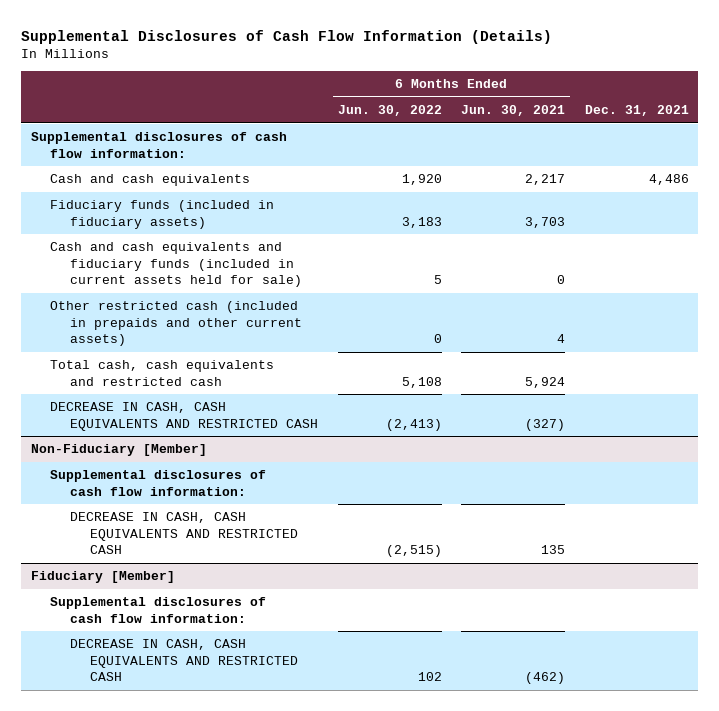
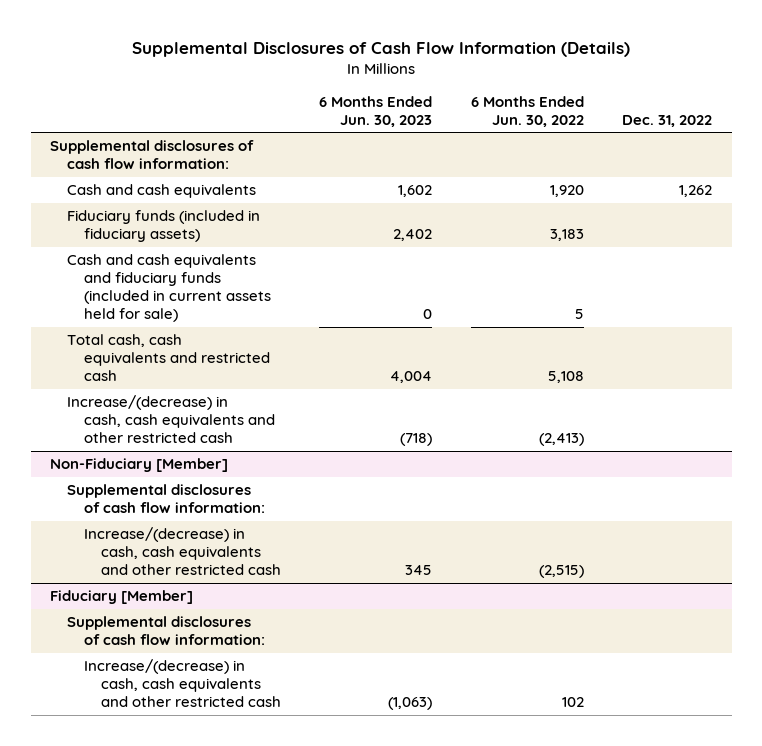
[461,104,566,116] Jun. 30, 2021 -> none
[584,104,689,116] Dec. 31, 2021 -> none
none -> [319,95,433,127] 6 Months Ended Jun. 30, 2023
none -> [622,114,713,127] Dec. 31, 2022
[50,301,303,346] Other restricted cash (included in prepaids and other current assets) -> none
[50,402,319,431] DECREASE IN CASH, CASH EQUIVALENTS AND RESTRICTED CASH -> [66,395,275,444] Increase/(decrease) in cash, cash equivalents and other restricted cash
[70,512,299,554] DECREASE IN CASH, CASH EQUIVALENTS AND RESTRICTED CASH -> [83,527,281,576] Increase/(decrease) in cash, cash equivalents and other restricted cash
[70,639,299,681] DECREASE IN CASH, CASH EQUIVALENTS AND RESTRICTED CASH -> [83,659,281,708] Increase/(decrease) in cash, cash equivalents and other restricted cash

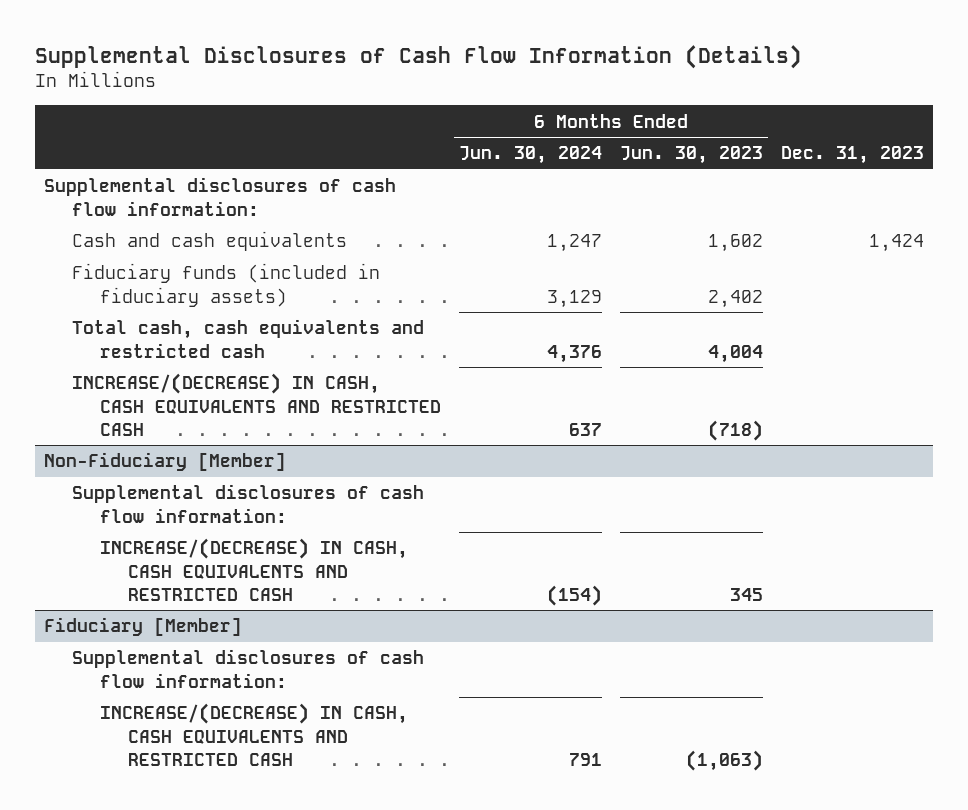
[470,95,584,127] 6 Months Ended Jun. 30, 2022 -> none
[622,114,713,127] Dec. 31, 2022 -> none
none -> [458,146,602,165] Jun. 30, 2024
none -> [781,146,925,165] Dec. 31, 2023
[66,254,271,323] Cash and cash equivalents and fiduciary funds (included in current assets held for sale) -> none
[66,395,275,444] Increase/(decrease) in cash, cash equivalents and other restricted cash -> [71,373,441,436] INCREASE/(DECREASE) IN CASH, CASH EQUIVALENTS AND RESTRICTED CASH
[83,527,281,576] Increase/(decrease) in cash, cash equivalents and other restricted cash -> [99,538,408,601] INCREASE/(DECREASE) IN CASH, CASH EQUIVALENTS AND RESTRICTED CASH
[83,659,281,708] Increase/(decrease) in cash, cash equivalents and other restricted cash -> [99,703,408,766] INCREASE/(DECREASE) IN CASH, CASH EQUIVALENTS AND RESTRICTED CASH

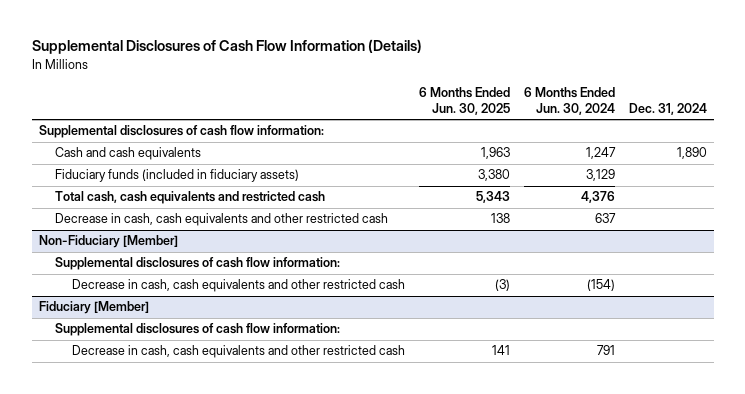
[620,146,764,165] Jun. 30, 2023 -> none
[781,146,925,165] Dec. 31, 2023 -> none
none -> [418,86,510,115] 6 Months Ended Jun. 30, 2025
none -> [628,102,707,115] Dec. 31, 2024
[71,373,441,436] INCREASE/(DECREASE) IN CASH, CASH EQUIVALENTS AND RESTRICTED CASH -> [55,213,389,227] Decrease in cash, cash equivalents and other restricted cash
[99,538,408,601] INCREASE/(DECREASE) IN CASH, CASH EQUIVALENTS AND RESTRICTED CASH -> [71,279,405,293] Decrease in cash, cash equivalents and other restricted cash
[99,703,408,766] INCREASE/(DECREASE) IN CASH, CASH EQUIVALENTS AND RESTRICTED CASH -> [71,345,405,359] Decrease in cash, cash equivalents and other restricted cash

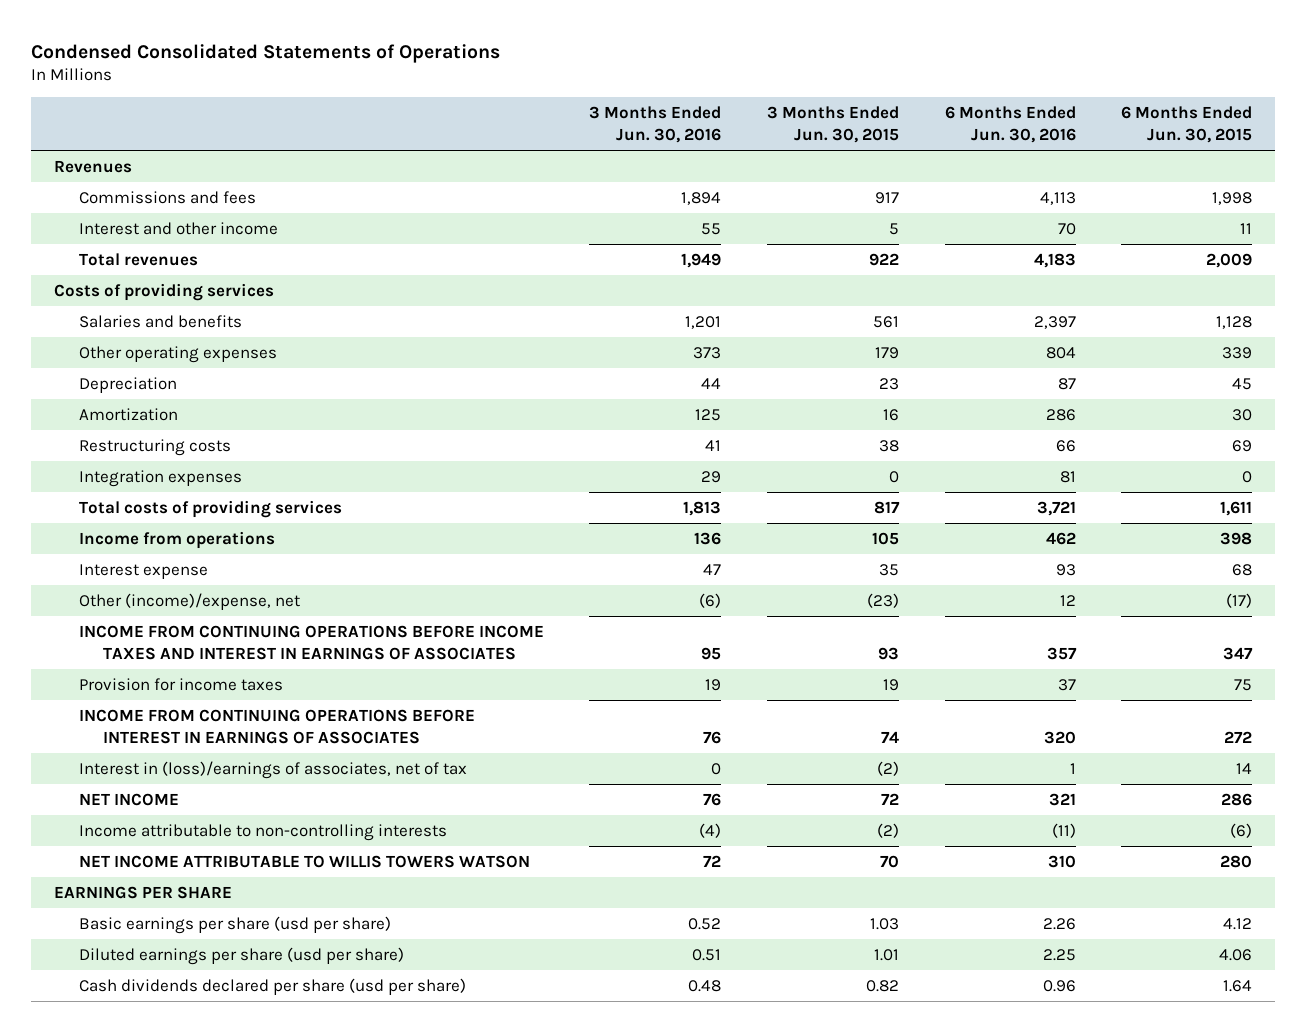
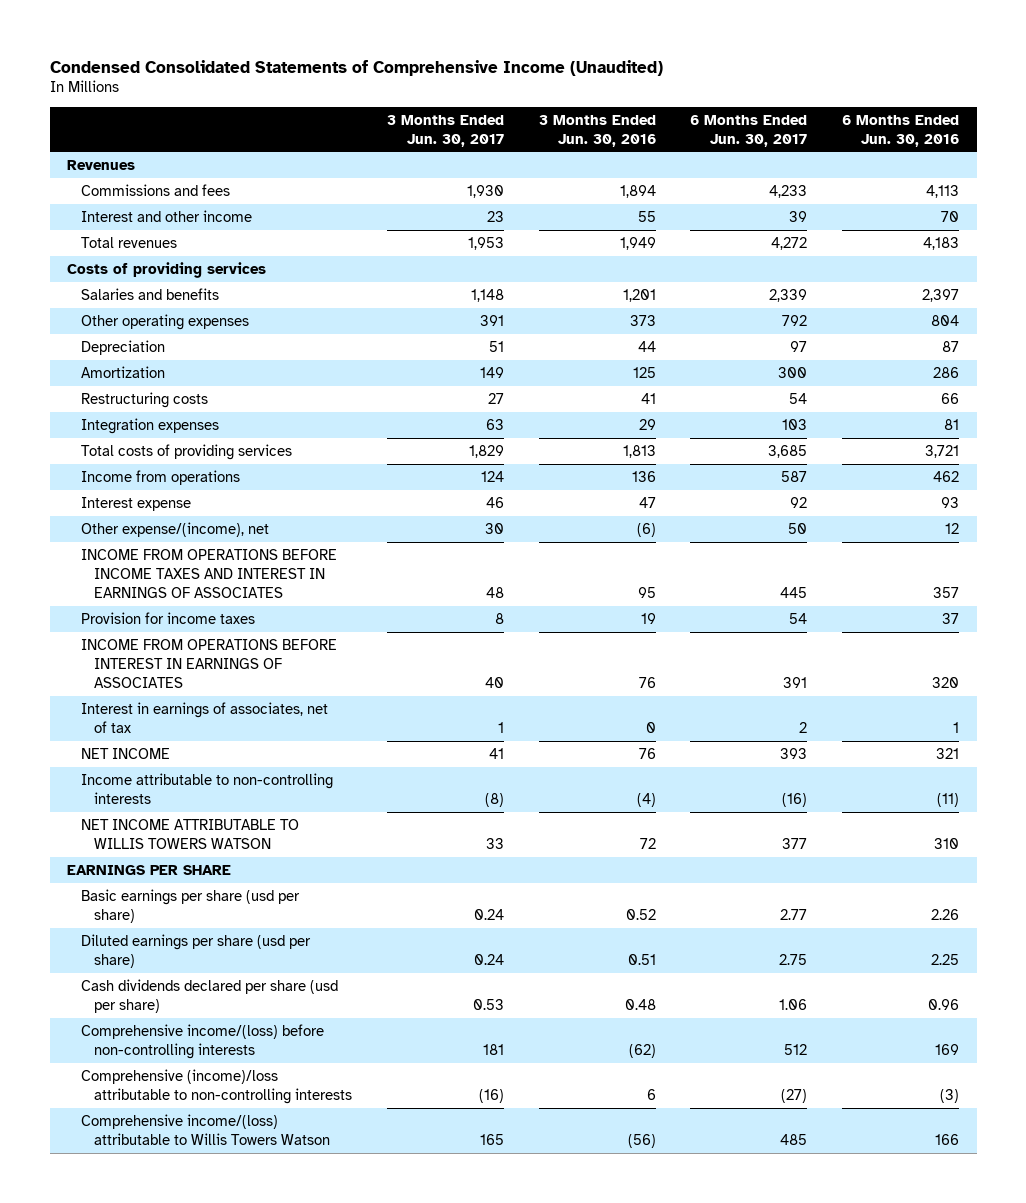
[31,43,501,63] Condensed Consolidated Statements of Operations -> [49,59,663,76] Condensed Consolidated Statements of Comprehensive Income (Unaudited)
[766,106,899,143] 3 Months Ended Jun. 30, 2015 -> none
[1121,106,1253,143] 6 Months Ended Jun. 30, 2015 -> none
none -> [386,114,504,147] 3 Months Ended Jun. 30, 2017
none -> [690,114,808,147] 6 Months Ended Jun. 30, 2017
[78,593,300,611] Other (income)/expense, net -> [80,521,269,537] Other expense/(income), net
[78,625,544,660] INCOME FROM CONTINUING OPERATIONS BEFORE INCOME TAXES AND INTEREST IN EARNINGS OF ASSOCIATES -> [80,548,337,598] INCOME FROM OPERATIONS BEFORE INCOME TAXES AND INTEREST IN EARNINGS OF ASSOCIATES
[78,709,475,744] INCOME FROM CONTINUING OPERATIONS BEFORE INTEREST IN EARNINGS OF ASSOCIATES -> [80,638,337,688] INCOME FROM OPERATIONS BEFORE INTEREST IN EARNINGS OF ASSOCIATES
[78,761,467,780] Interest in (loss)/earnings of associates, net of tax -> [80,701,328,733] Interest in earnings of associates, net of tax
none -> [80,1023,324,1059] Comprehensive income/(loss) before non-controlling interests
none -> [80,1068,353,1104] Comprehensive (income)/loss attributable to non-controlling interests
none -> [80,1113,331,1145] Comprehensive income/(loss) attributable to Willis Towers Watson

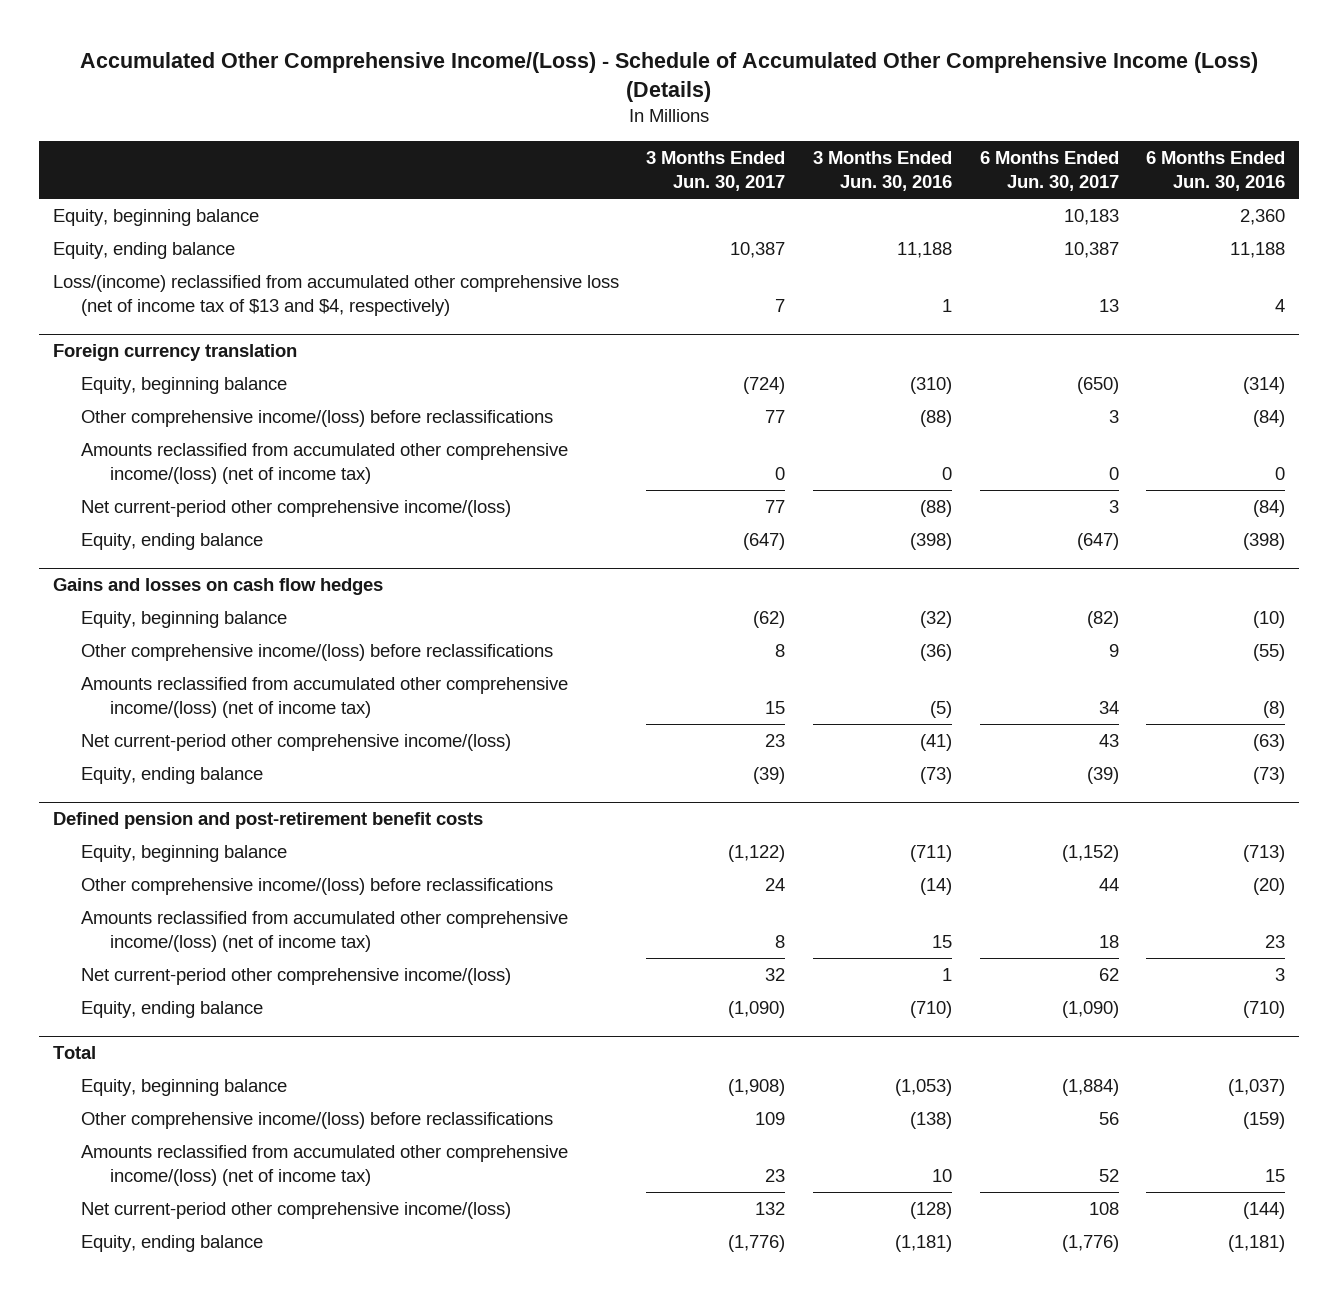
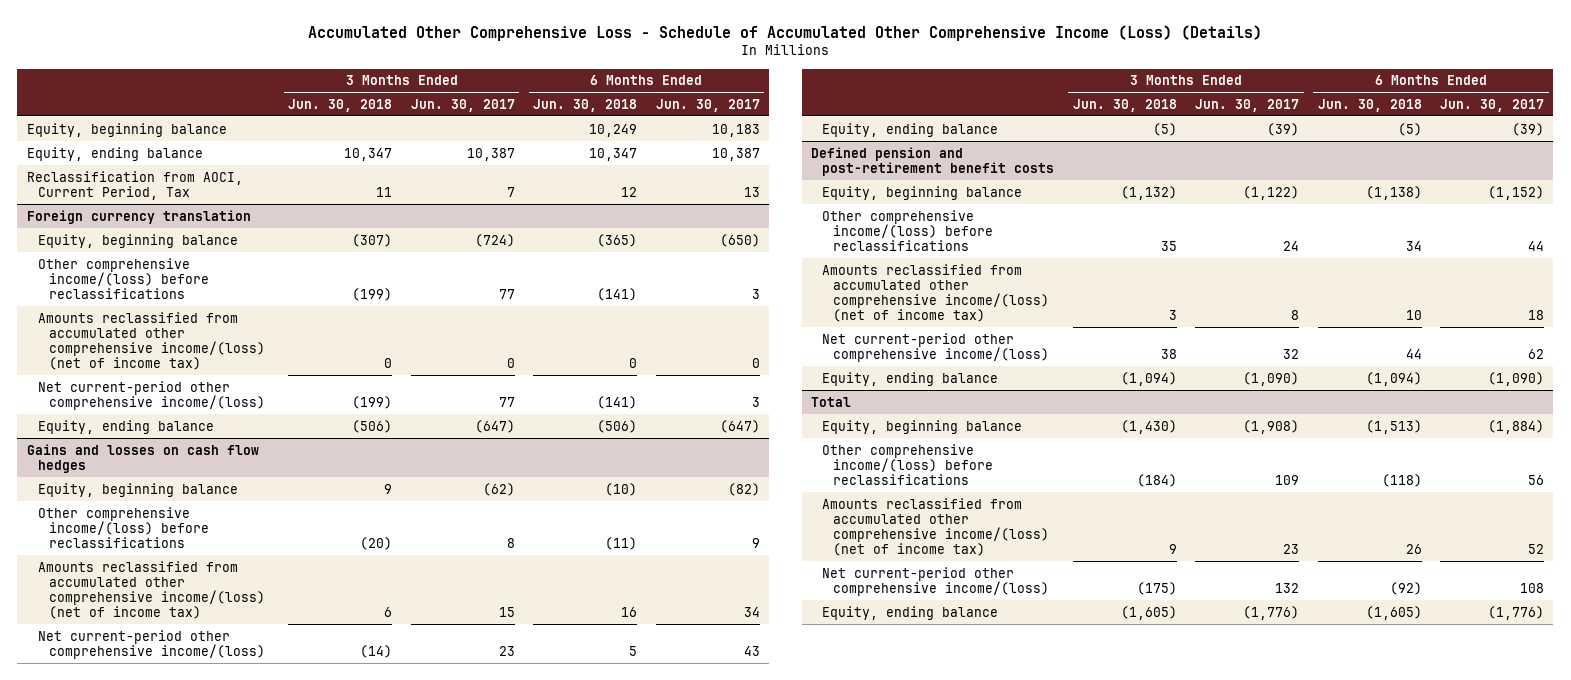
[79,51,1258,103] Accumulated Other Comprehensive Income/(Loss) - Schedule of Accumulated Other Comprehensive Income (Loss) (Details) -> [308,24,1263,41] Accumulated Other Comprehensive Loss - Schedule of Accumulated Other Comprehensive Income (Loss) (Details)
[812,150,952,192] 3 Months Ended Jun. 30, 2016 -> none
[1146,150,1286,192] 6 Months Ended Jun. 30, 2016 -> none
none -> [288,98,393,112] Jun. 30, 2018
none -> [533,98,638,112] Jun. 30, 2018
[52,274,619,317] Loss/(income) reclassified from accumulated other comprehensive loss (net of income tax of $13 and $4, respectively) -> [26,170,243,200] Reclassification from AOCI, Current Period, Tax

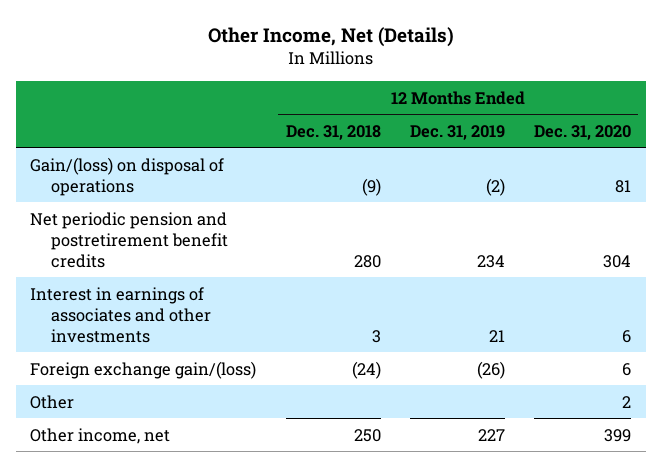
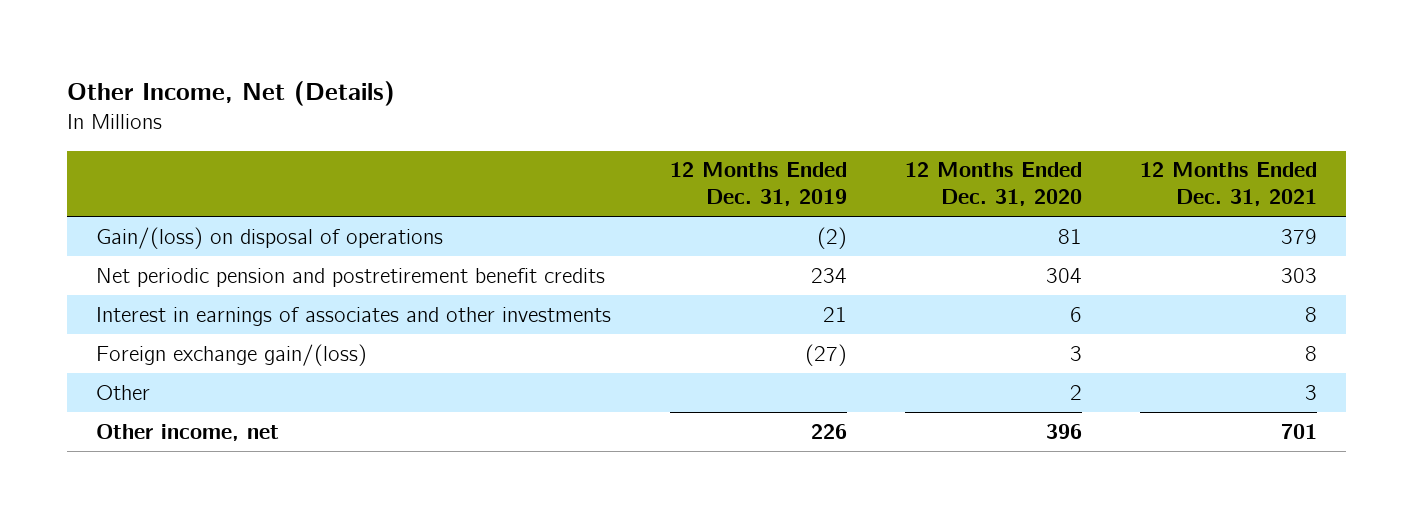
[285,124,381,140] Dec. 31, 2018 -> none
none -> [1140,162,1318,207] 12 Months Ended Dec. 31, 2021
[476,360,505,379] (26) -> [804,343,847,366] (27)
[621,362,631,376] 6 -> [1070,345,1083,361] 3
[477,428,505,441] 227 -> [810,423,847,439] 226
[603,428,631,442] 399 -> [1046,423,1083,439] 396

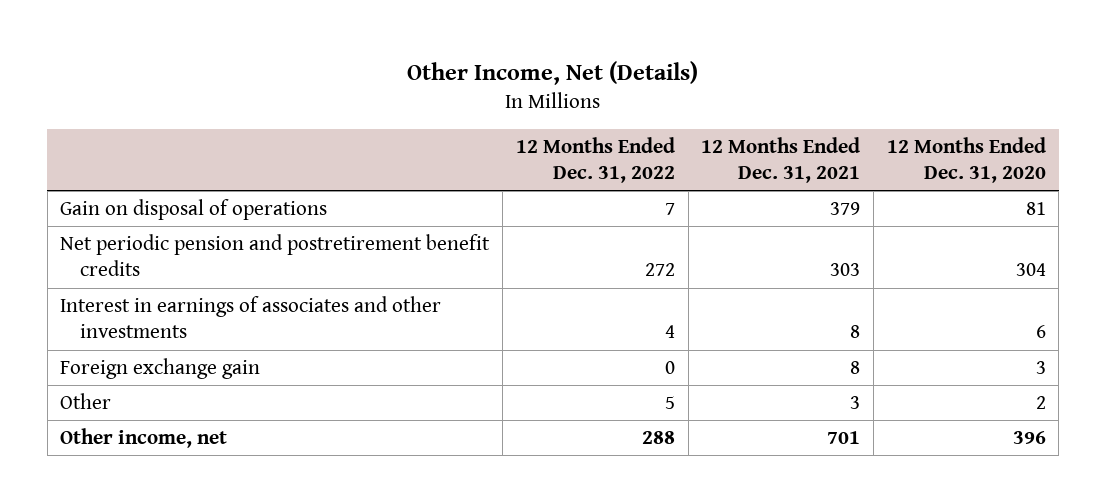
[669,162,847,207] 12 Months Ended Dec. 31, 2019 -> none
none -> [515,136,675,183] 12 Months Ended Dec. 31, 2022
[96,226,444,249] Gain/(loss) on disposal of operations -> [60,199,328,221] Gain on disposal of operations
[96,343,368,366] Foreign exchange gain/(loss) -> [60,358,261,380] Foreign exchange gain

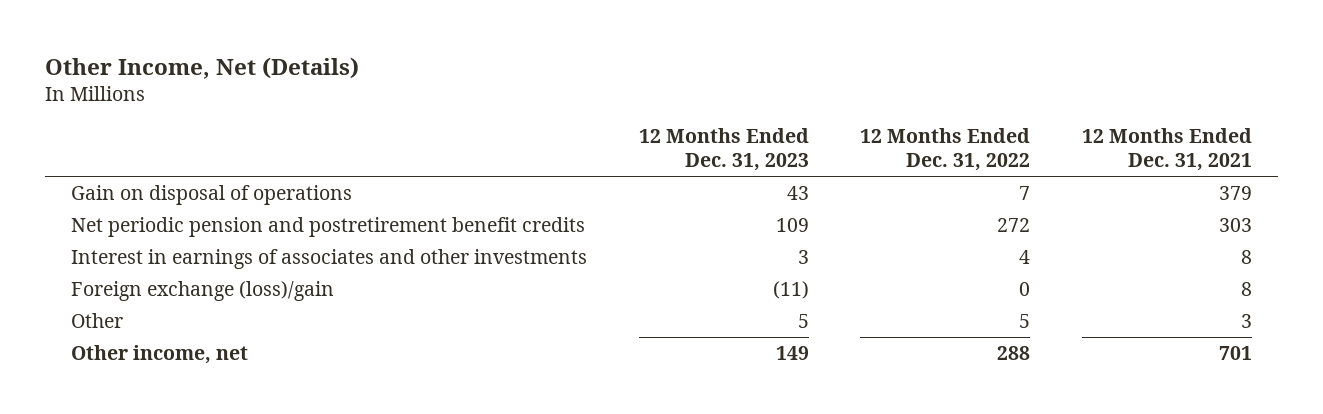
[886,136,1046,183] 12 Months Ended Dec. 31, 2020 -> none
none -> [638,128,809,172] 12 Months Ended Dec. 31, 2023
[60,358,261,380] Foreign exchange gain -> [70,280,334,301] Foreign exchange (loss)/gain

